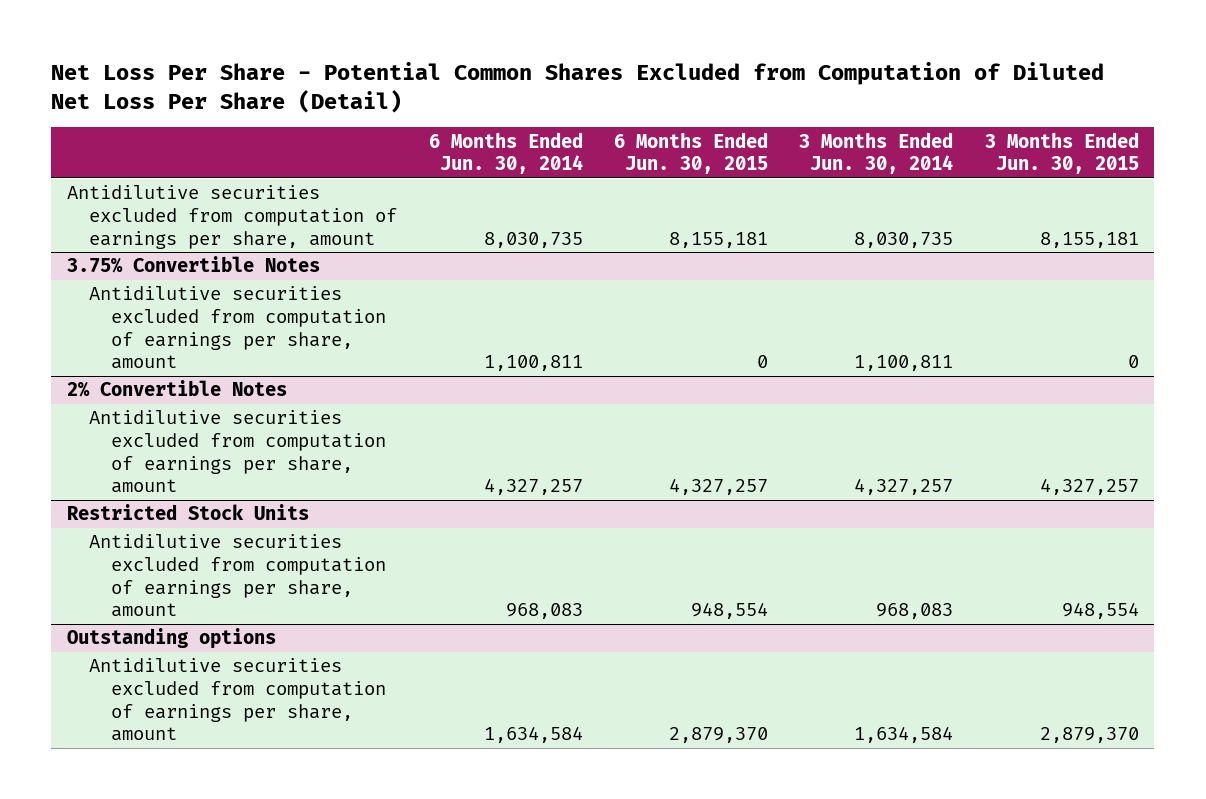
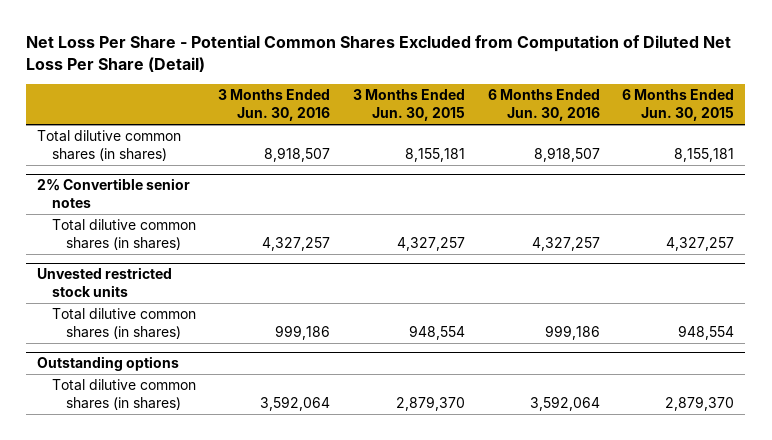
[428,131,583,175] 6 Months Ended Jun. 30, 2014 -> none
[799,131,954,175] 3 Months Ended Jun. 30, 2014 -> none
none -> [218,89,331,122] 3 Months Ended Jun. 30, 2016
none -> [487,89,600,122] 6 Months Ended Jun. 30, 2016
[66,256,320,274] 3.75% Convertible Notes -> none
[89,286,387,370] Antidilutive securities excluded from computation of earnings per share, amount -> none
[66,185,398,249] Antidilutive securities excluded from computation of earnings per share, amount -> [37,130,182,162] Total dilutive common shares (in shares)
[66,380,287,398] 2% Convertible Notes -> [37,178,191,209] 2% Convertible senior notes
[89,410,387,494] Antidilutive securities excluded from computation of earnings per share, amount -> [51,219,196,251] Total dilutive common shares (in shares)
[66,504,309,521] Restricted Stock Units -> [37,267,173,298] Unvested restricted stock units
[89,534,387,618] Antidilutive securities excluded from computation of earnings per share, amount -> [51,308,196,340] Total dilutive common shares (in shares)
[89,658,387,742] Antidilutive securities excluded from computation of earnings per share, amount -> [51,379,196,411] Total dilutive common shares (in shares)

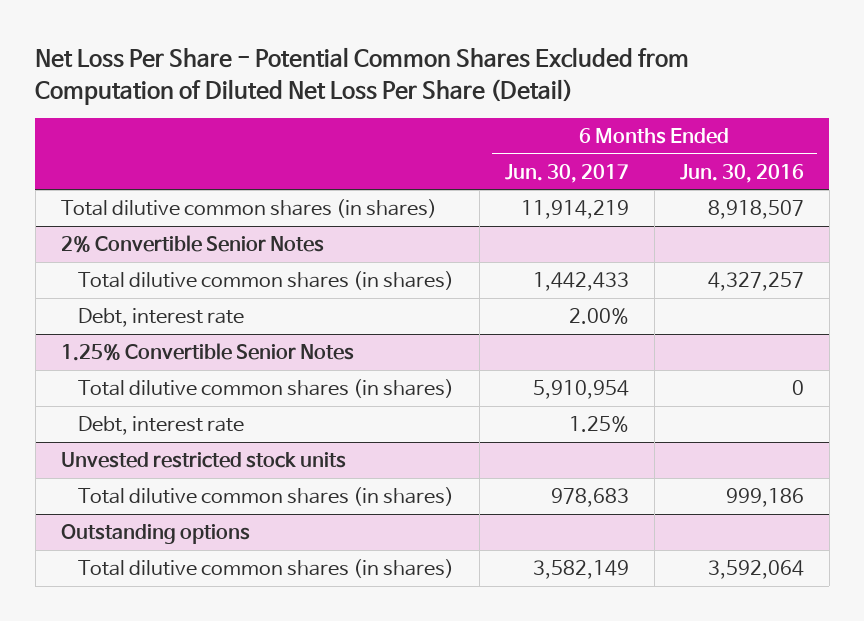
[218,89,331,122] 3 Months Ended Jun. 30, 2016 -> none
[352,89,465,122] 3 Months Ended Jun. 30, 2015 -> none
[622,89,735,122] 6 Months Ended Jun. 30, 2015 -> none
none -> [504,163,629,183] Jun. 30, 2017
[37,178,191,209] 2% Convertible senior notes -> [60,235,324,254] 2% Convertible Senior Notes
none -> [77,308,244,328] Debt, interest rate
none -> [60,343,354,362] 1.25% Convertible Senior Notes
none -> [77,379,454,399] Total dilutive common shares (in shares)
none -> [77,416,244,436] Debt, interest rate

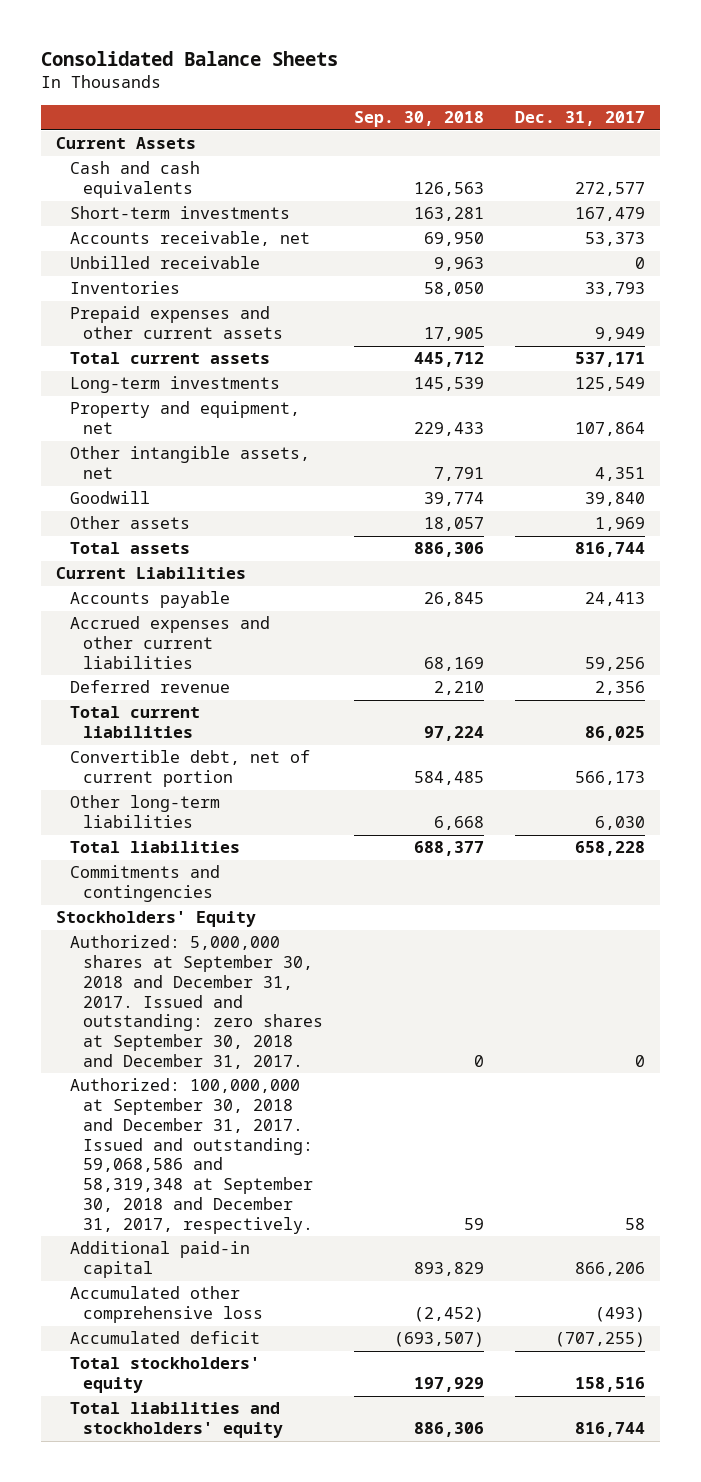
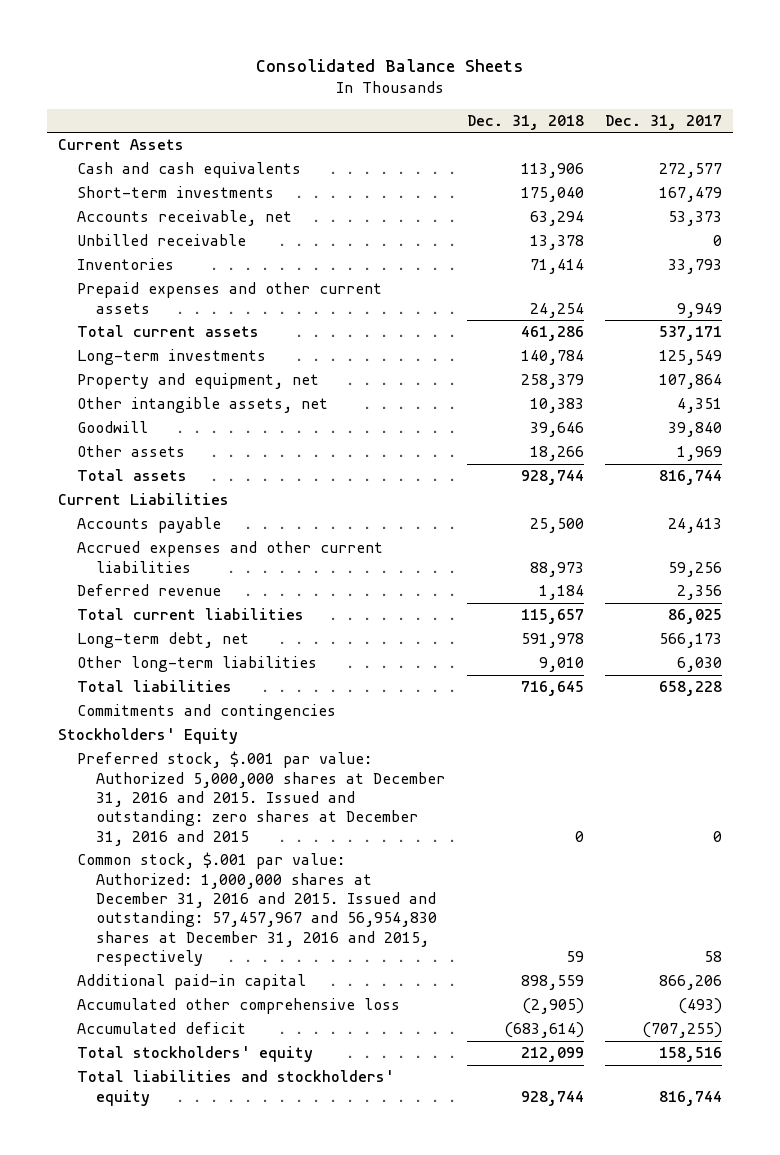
[353,110,484,127] Sep. 30, 2018 -> none
none -> [466,114,584,130] Dec. 31, 2018
[69,750,310,788] Convertible debt, net of current portion -> [77,632,250,649] Long-term debt, net
[69,935,323,1069] Authorized: 5,000,000 shares at September 30, 2018 and December 31, 2017. Issued and outstanding: zero shares at September 30, 2018 and December 31, 2017. -> [77,751,446,846] Preferred stock, $.001 par value: Authorized 5,000,000 shares at December 31, 2016 and 2015. Issued and outstanding: zero shares at December 31, 2016 and 2015
[69,1078,313,1234] Authorized: 100,000,000 at September 30, 2018 and December 31, 2017. Issued and outstanding: 59,068,586 and 58,319,348 at September 30, 2018 and December 31, 2017, respectively. -> [77,852,438,967] Common stock, $.001 par value: Authorized: 1,000,000 shares at December 31, 2016 and 2015. Issued and outstanding: 57,457,967 and 56,954,830 shares at December 31, 2016 and 2015, respectively

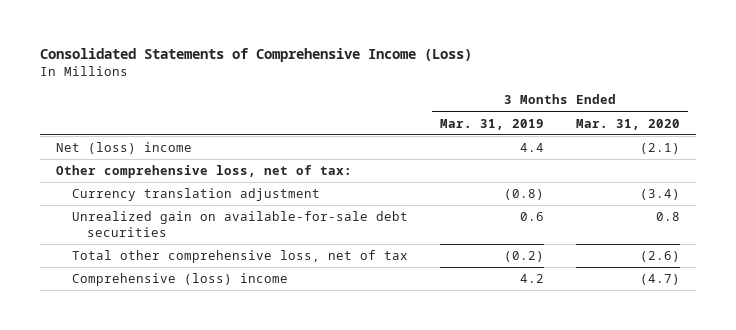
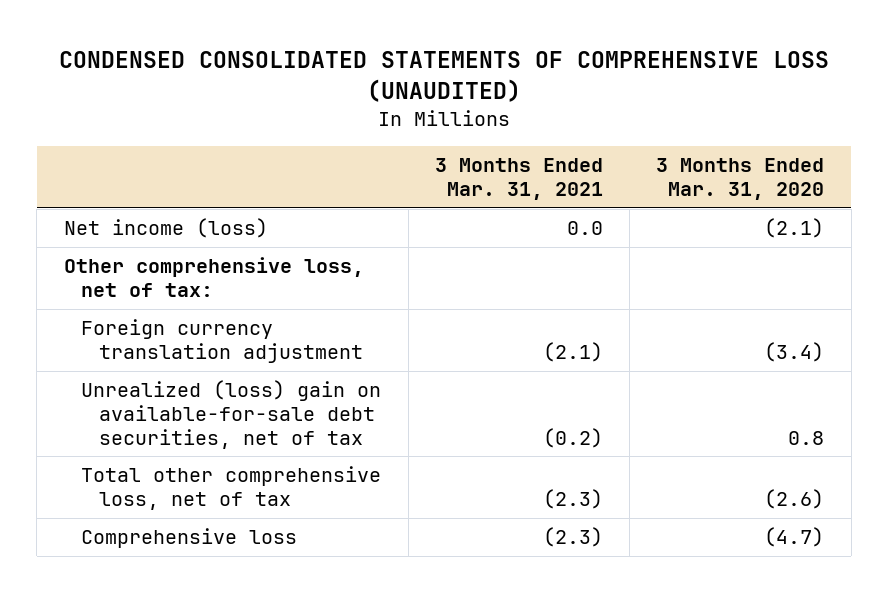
[40,48,473,63] Consolidated Statements of Comprehensive Income (Loss) -> [58,50,829,102] CONDENSED CONSOLIDATED STATEMENTS OF COMPREHENSIVE LOSS (UNAUDITED)
[439,118,544,130] Mar. 31, 2019 -> none
none -> [434,158,603,201] 3 Months Ended Mar. 31, 2021
[56,142,193,155] Net (loss) income -> [63,218,268,239] Net income (loss)
[71,188,320,202] Currency translation adjustment -> [81,319,363,364] Foreign currency translation adjustment
[71,211,408,238] Unrealized gain on available-for-sale debt securities -> [81,380,382,449] Unrealized (loss) gain on available-for-sale debt securities, net of tax
[71,273,288,287] Comprehensive (loss) income -> [81,528,298,549] Comprehensive loss

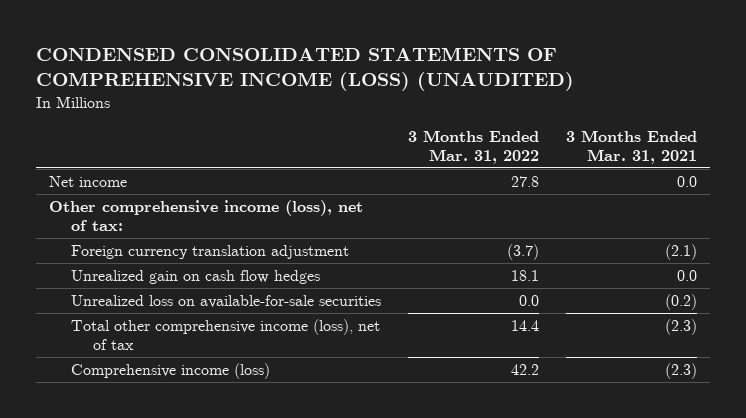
[58,50,829,102] CONDENSED CONSOLIDATED STATEMENTS OF COMPREHENSIVE LOSS (UNAUDITED) -> [36,47,575,92] CONDENSED CONSOLIDATED STATEMENTS OF COMPREHENSIVE INCOME (LOSS) (UNAUDITED)
[656,158,825,201] 3 Months Ended Mar. 31, 2020 -> none
none -> [408,129,540,165] 3 Months Ended Mar. 31, 2022
[63,218,268,239] Net income (loss) -> [49,175,128,187] Net income
[63,257,364,298] Other comprehensive loss, net of tax: -> [49,199,364,232] Other comprehensive income (loss), net of tax:
none -> [71,269,321,284] Unrealized gain on cash flow hedges
[81,380,382,449] Unrealized (loss) gain on available-for-sale debt securities, net of tax -> [71,294,382,308] Unrealized loss on available-for-sale securities
[81,466,382,511] Total other comprehensive loss, net of tax -> [71,318,381,351] Total other comprehensive income (loss), net of tax
[81,528,298,549] Comprehensive loss -> [71,362,271,379] Comprehensive income (loss)

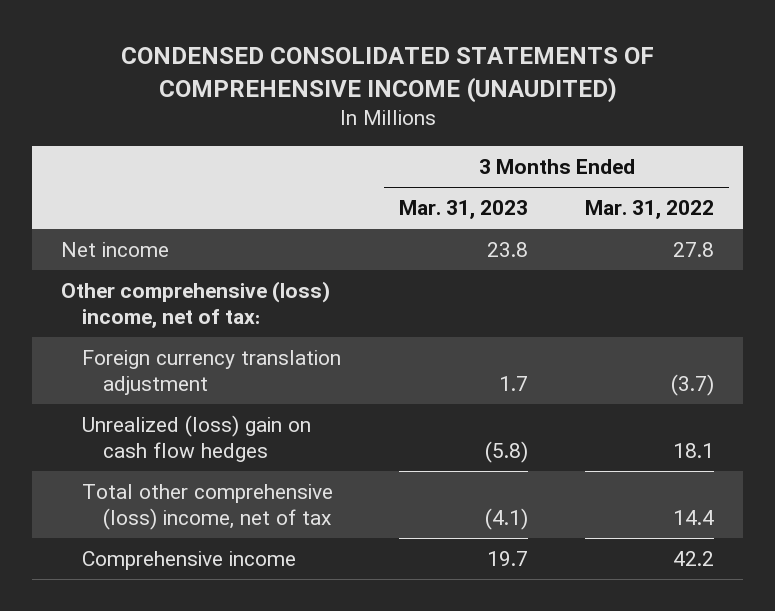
[36,47,575,92] CONDENSED CONSOLIDATED STATEMENTS OF COMPREHENSIVE INCOME (LOSS) (UNAUDITED) -> [120,47,654,103] CONDENSED CONSOLIDATED STATEMENTS OF COMPREHENSIVE INCOME (UNAUDITED)
[565,129,697,165] 3 Months Ended Mar. 31, 2021 -> none
none -> [398,200,528,220] Mar. 31, 2023
[49,199,364,232] Other comprehensive income (loss), net of tax: -> [61,281,331,328] Other comprehensive (loss) income, net of tax:
[71,294,382,308] Unrealized loss on available-for-sale securities -> none
[71,269,321,284] Unrealized gain on cash flow hedges -> [81,415,311,462] Unrealized (loss) gain on cash flow hedges
[71,318,381,351] Total other comprehensive income (loss), net of tax -> [81,484,333,530] Total other comprehensive (loss) income, net of tax
[71,362,271,379] Comprehensive income (loss) -> [81,551,296,571] Comprehensive income

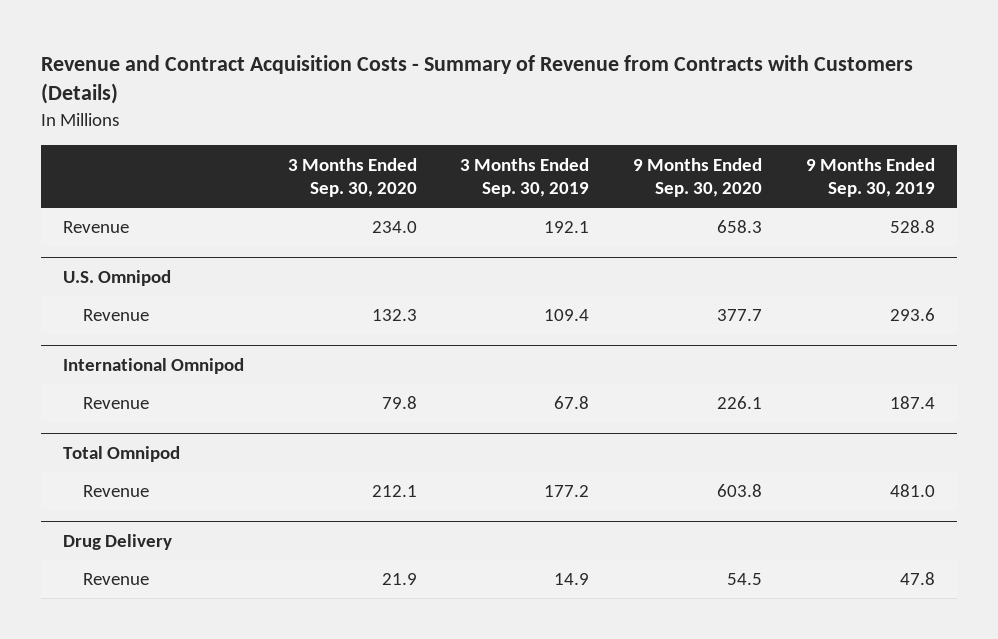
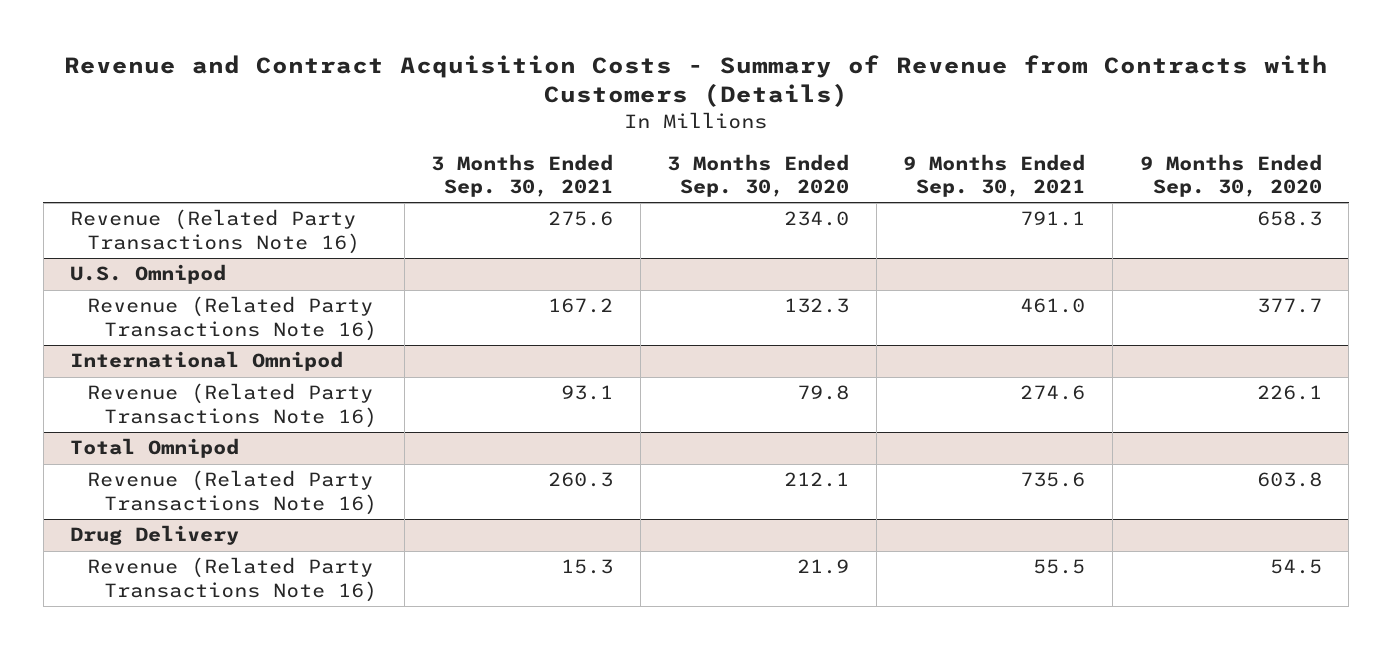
[460,157,590,198] 3 Months Ended Sep. 30, 2019 -> none
[806,157,936,198] 9 Months Ended Sep. 30, 2019 -> none
none -> [431,153,614,198] 3 Months Ended Sep. 30, 2021
none -> [903,153,1086,198] 9 Months Ended Sep. 30, 2021
[62,221,129,234] Revenue -> [70,209,361,255] Revenue (Related Party Transactions Note 16)
[83,309,150,322] Revenue -> [87,296,377,342] Revenue (Related Party Transactions Note 16)
[83,397,150,410] Revenue -> [87,383,377,429] Revenue (Related Party Transactions Note 16)
[83,485,150,498] Revenue -> [87,470,377,516] Revenue (Related Party Transactions Note 16)
[83,573,150,586] Revenue -> [87,557,377,603] Revenue (Related Party Transactions Note 16)

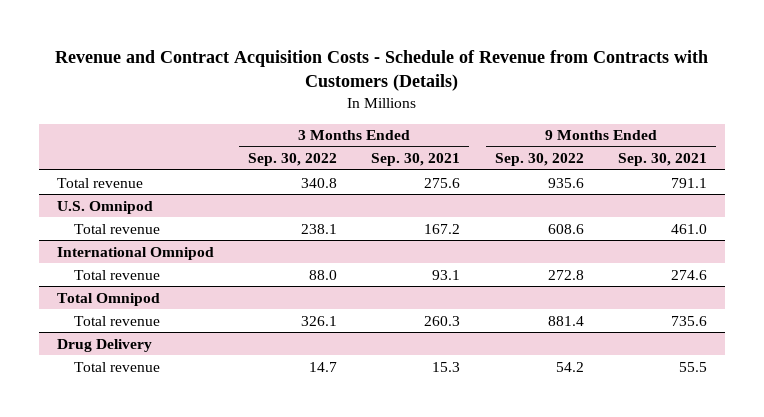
[63,54,1328,108] Revenue and Contract Acquisition Costs - Summary of Revenue from Contracts with Customers (Details) -> [54,50,708,92] Revenue and Contract Acquisition Costs - Schedule of Revenue from Contracts with Customers (Details)
[667,153,850,198] 3 Months Ended Sep. 30, 2020 -> none
[1139,153,1322,198] 9 Months Ended Sep. 30, 2020 -> none
none -> [248,153,338,167] Sep. 30, 2022
none -> [494,153,584,167] Sep. 30, 2022
[70,209,361,255] Revenue (Related Party Transactions Note 16) -> [56,177,143,188] Total revenue
[87,296,377,342] Revenue (Related Party Transactions Note 16) -> [74,223,161,234] Total revenue
[87,383,377,429] Revenue (Related Party Transactions Note 16) -> [74,269,161,280] Total revenue
[87,470,377,516] Revenue (Related Party Transactions Note 16) -> [74,315,161,326] Total revenue
[87,557,377,603] Revenue (Related Party Transactions Note 16) -> [74,361,161,372] Total revenue

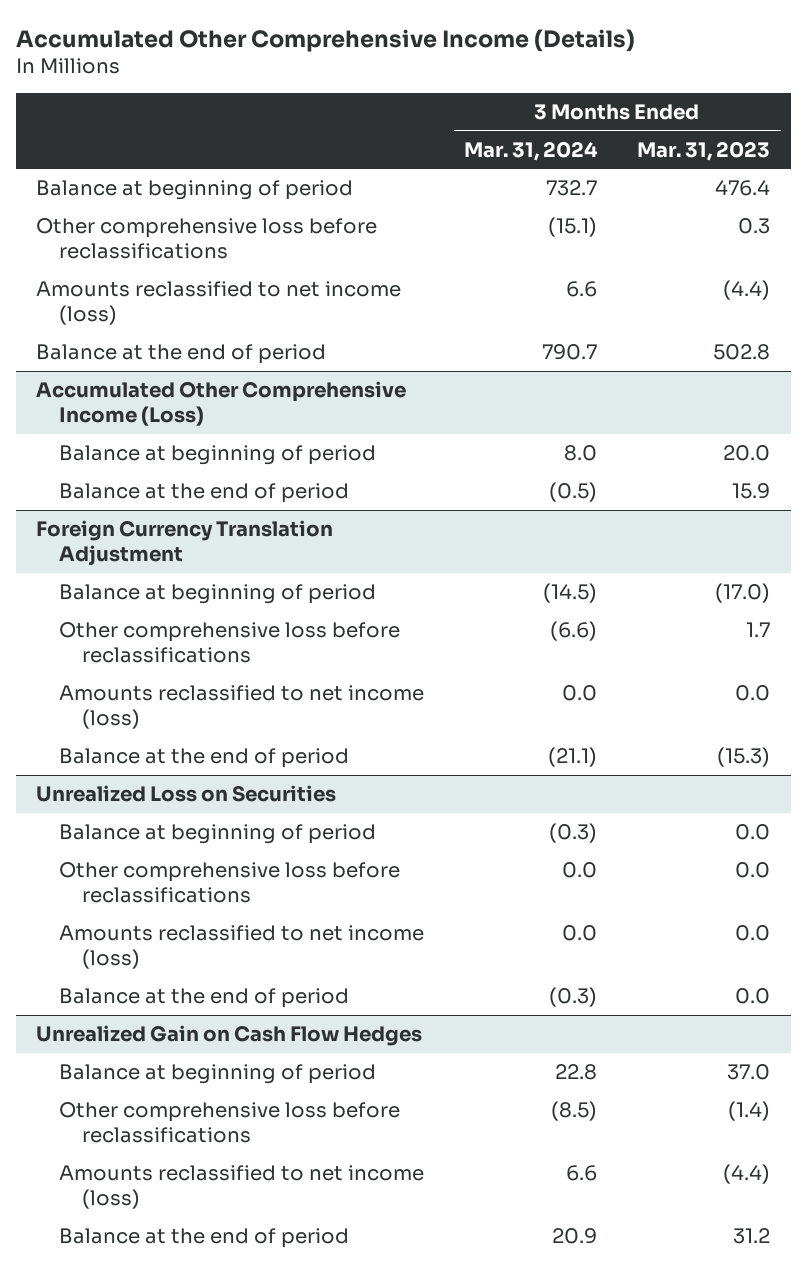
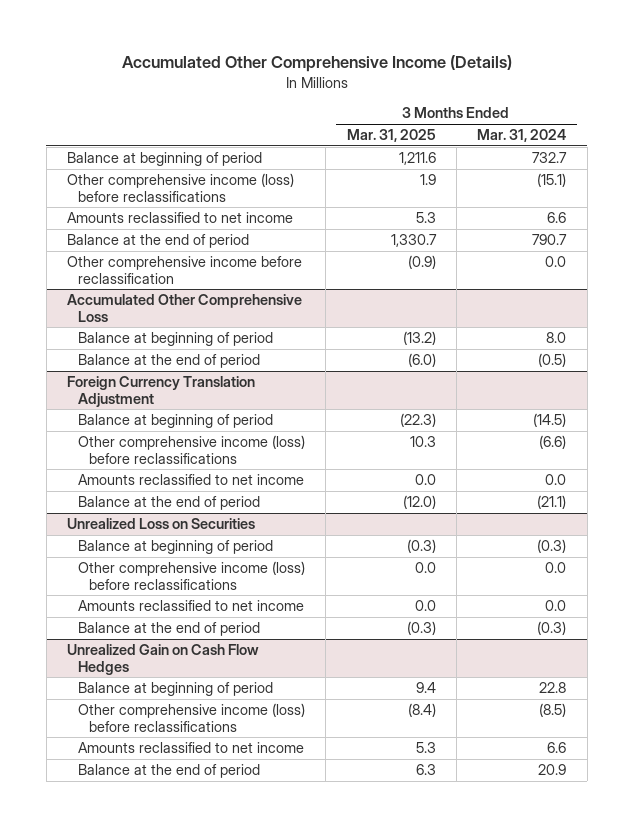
[637,140,771,161] Mar. 31, 2023 -> none
none -> [346,129,436,143] Mar. 31, 2025
[35,218,377,260] Other comprehensive loss before reclassifications -> [66,173,294,202] Other comprehensive income (loss) before reclassifications
[35,281,401,326] Amounts reclassified to net income (loss) -> [66,212,293,224] Amounts reclassified to net income
none -> [66,256,302,284] Other comprehensive income before reclassification
[35,381,406,427] Accumulated Other Comprehensive Income (Loss) -> [66,294,302,322] Accumulated Other Comprehensive Loss
[59,622,401,664] Other comprehensive loss before reclassifications -> [78,435,306,464] Other comprehensive income (loss) before reclassifications
[59,685,425,730] Amounts reclassified to net income (loss) -> [78,474,305,486] Amounts reclassified to net income
[59,862,401,904] Other comprehensive loss before reclassifications -> [78,561,306,590] Other comprehensive income (loss) before reclassifications
[59,925,425,970] Amounts reclassified to net income (loss) -> [78,600,305,612] Amounts reclassified to net income
[59,1102,401,1144] Other comprehensive loss before reclassifications -> [78,703,306,732] Other comprehensive income (loss) before reclassifications
[59,1165,425,1210] Amounts reclassified to net income (loss) -> [78,742,305,754] Amounts reclassified to net income

